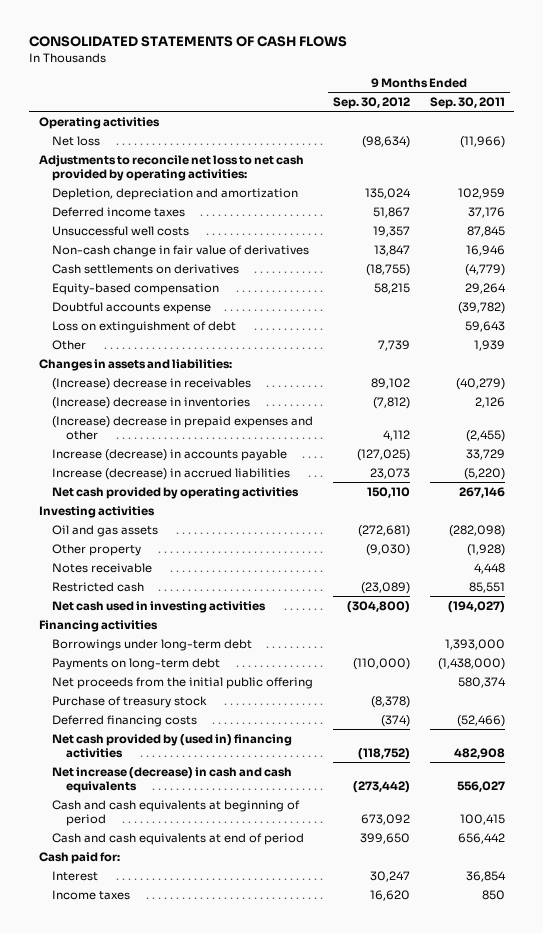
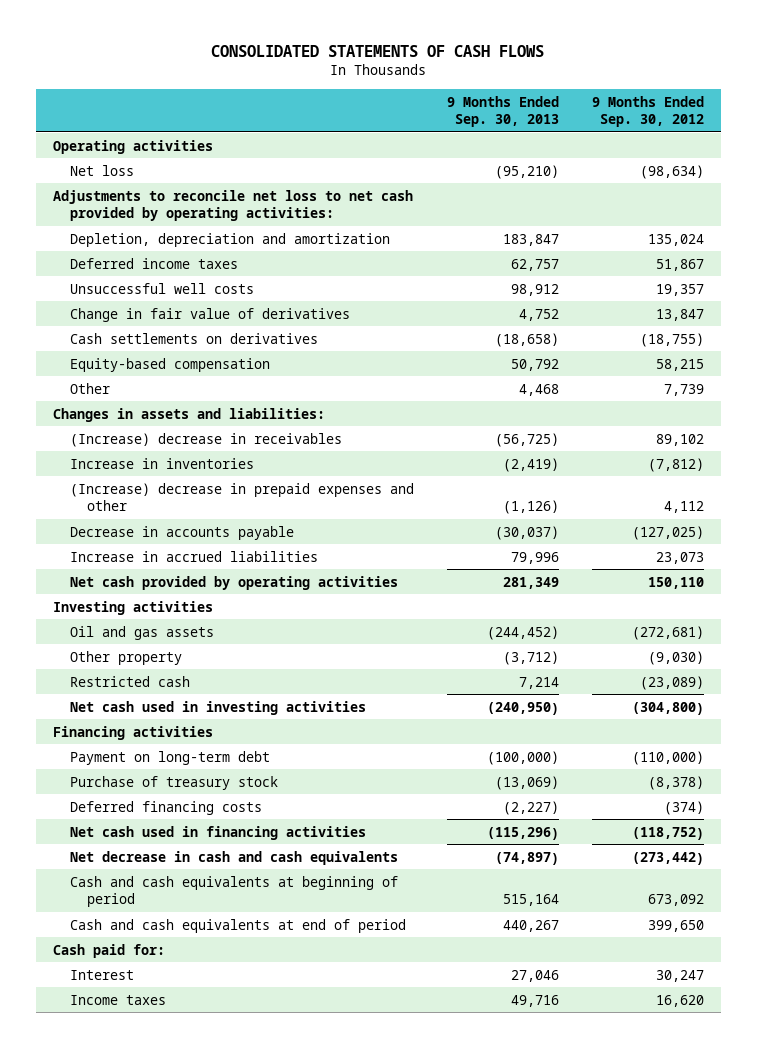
[429,97,505,110] Sep. 30, 2011 -> none
none -> [446,95,559,127] 9 Months Ended Sep. 30, 2013
[52,244,310,257] Non-cash change in fair value of derivatives -> [69,307,350,322] Change in fair value of derivatives
[52,301,212,314] Doubtful accounts expense -> none
[52,320,237,333] Loss on extinguishment of debt -> none
[52,396,251,409] (Increase) decrease in inventories -> [69,457,254,469] Increase in inventories
[52,448,288,461] Increase (decrease) in accounts payable -> [69,525,294,540] Decrease in accounts payable
[52,467,291,480] Increase (decrease) in accrued liabilities -> [69,550,318,562] Increase in accrued liabilities
[52,562,153,573] Notes receivable -> none
[52,638,253,651] Borrowings under long-term debt -> none
[52,676,314,689] Net proceeds from the initial public offering -> none
[52,657,221,670] Payments on long-term debt -> [69,750,270,765] Payment on long-term debt
[52,733,293,758] Net cash provided by (used in) financing activities -> [69,825,366,840] Net cash used in financing activities
[52,766,293,793] Net increase (decrease) in cash and cash equivalents -> [69,850,398,865] Net decrease in cash and cash equivalents

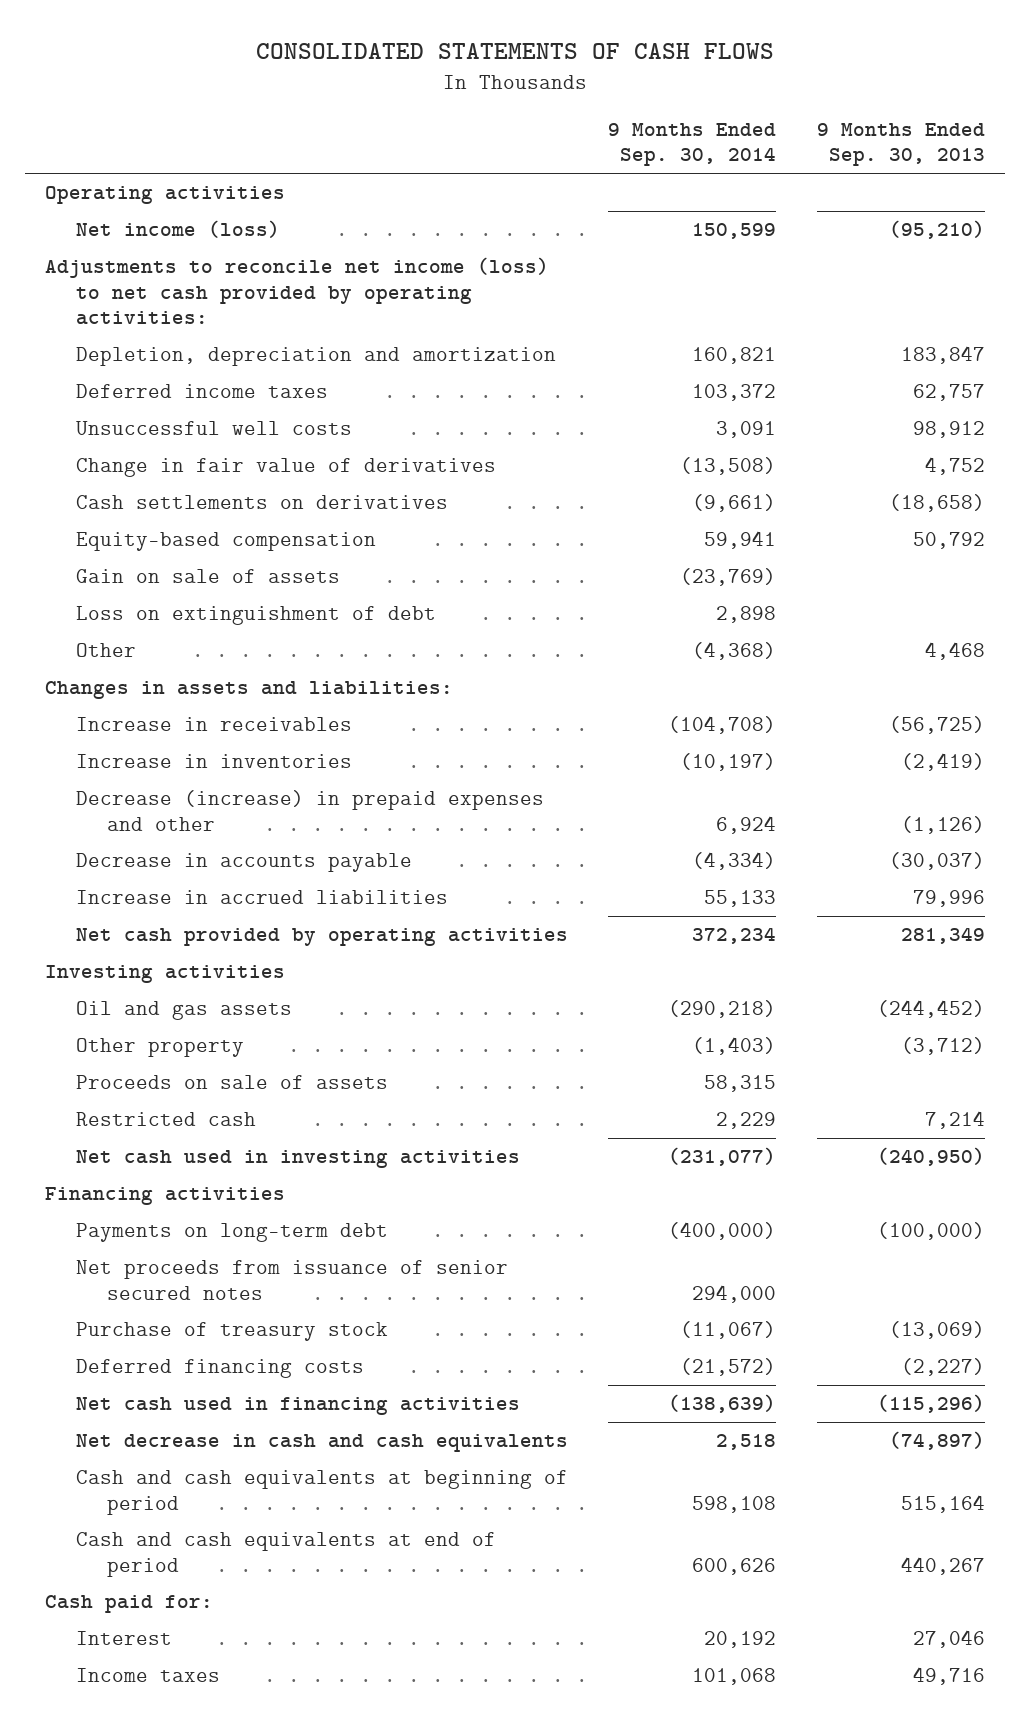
[592,95,705,127] 9 Months Ended Sep. 30, 2012 -> none
none -> [608,122,777,167] 9 Months Ended Sep. 30, 2014
[69,164,134,176] Net loss -> [75,220,280,239] Net income (loss)
[52,189,413,221] Adjustments to reconcile net loss to net cash provided by operating activities: -> [45,257,550,326] Adjustments to reconcile net income (loss) to net cash provided by operating activities:
none -> [75,569,340,584] Gain on sale of assets
none -> [75,606,436,626] Loss on extinguishment of debt
[69,432,342,447] (Increase) decrease in receivables -> [75,717,352,732] Increase in receivables
[69,482,414,511] (Increase) decrease in prepaid expenses and other -> [75,790,544,831] Decrease (increase) in prepaid expenses and other
none -> [75,1075,388,1090] Proceeds on sale of assets
[69,750,270,765] Payment on long-term debt -> [75,1223,388,1243] Payments on long-term debt
none -> [75,1260,508,1300] Net proceeds from issuance of senior secured notes

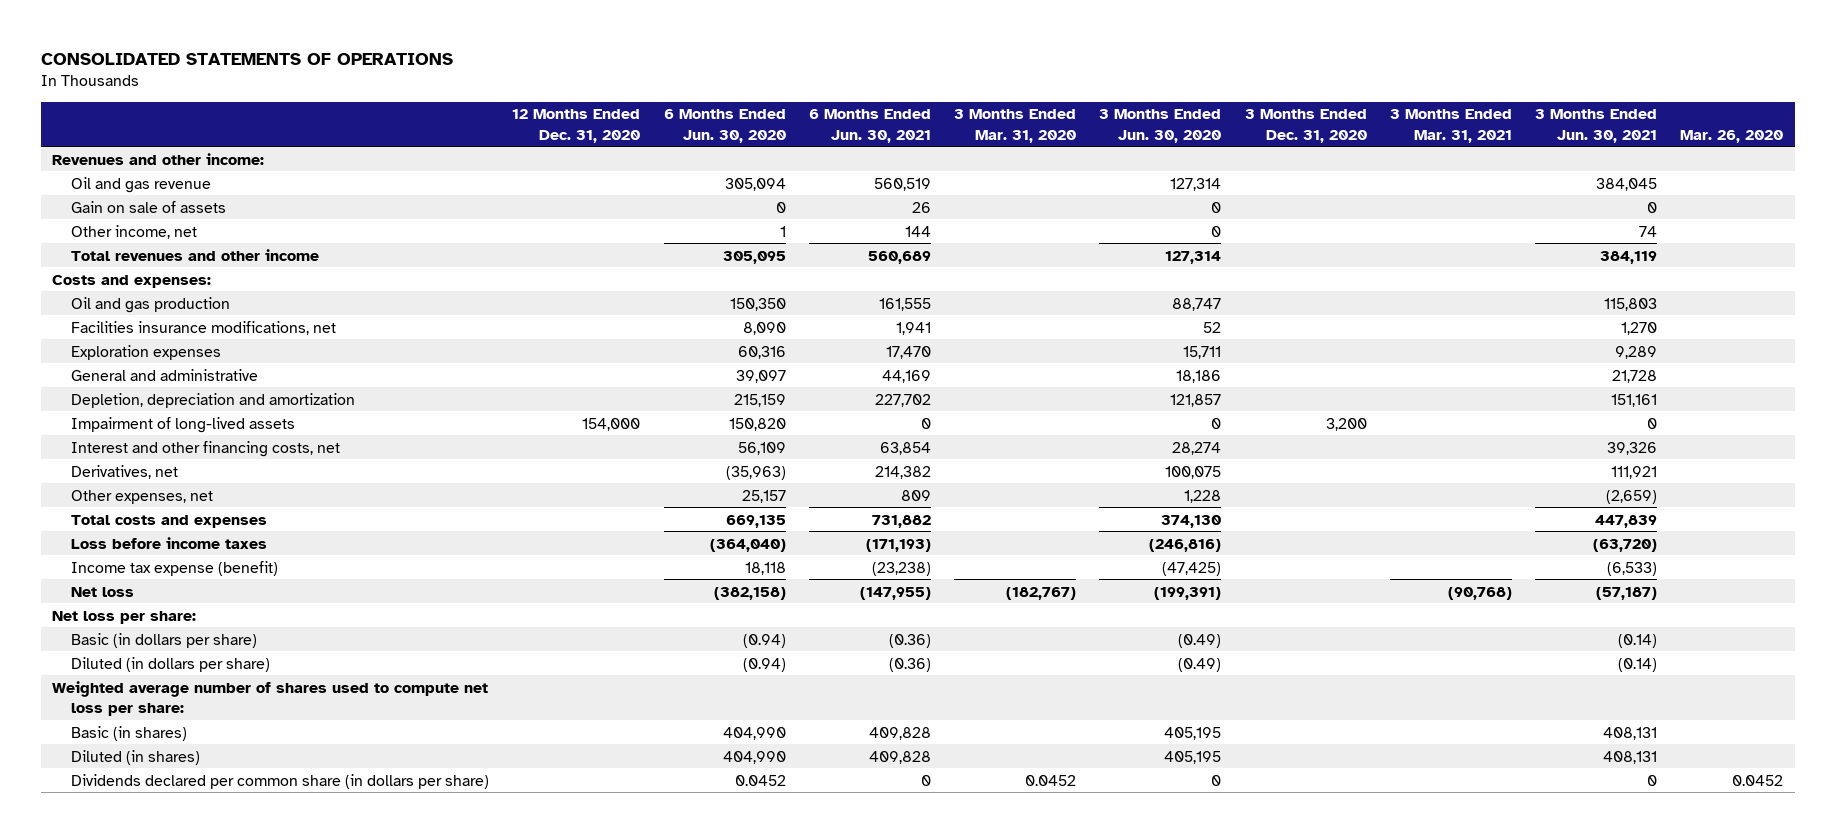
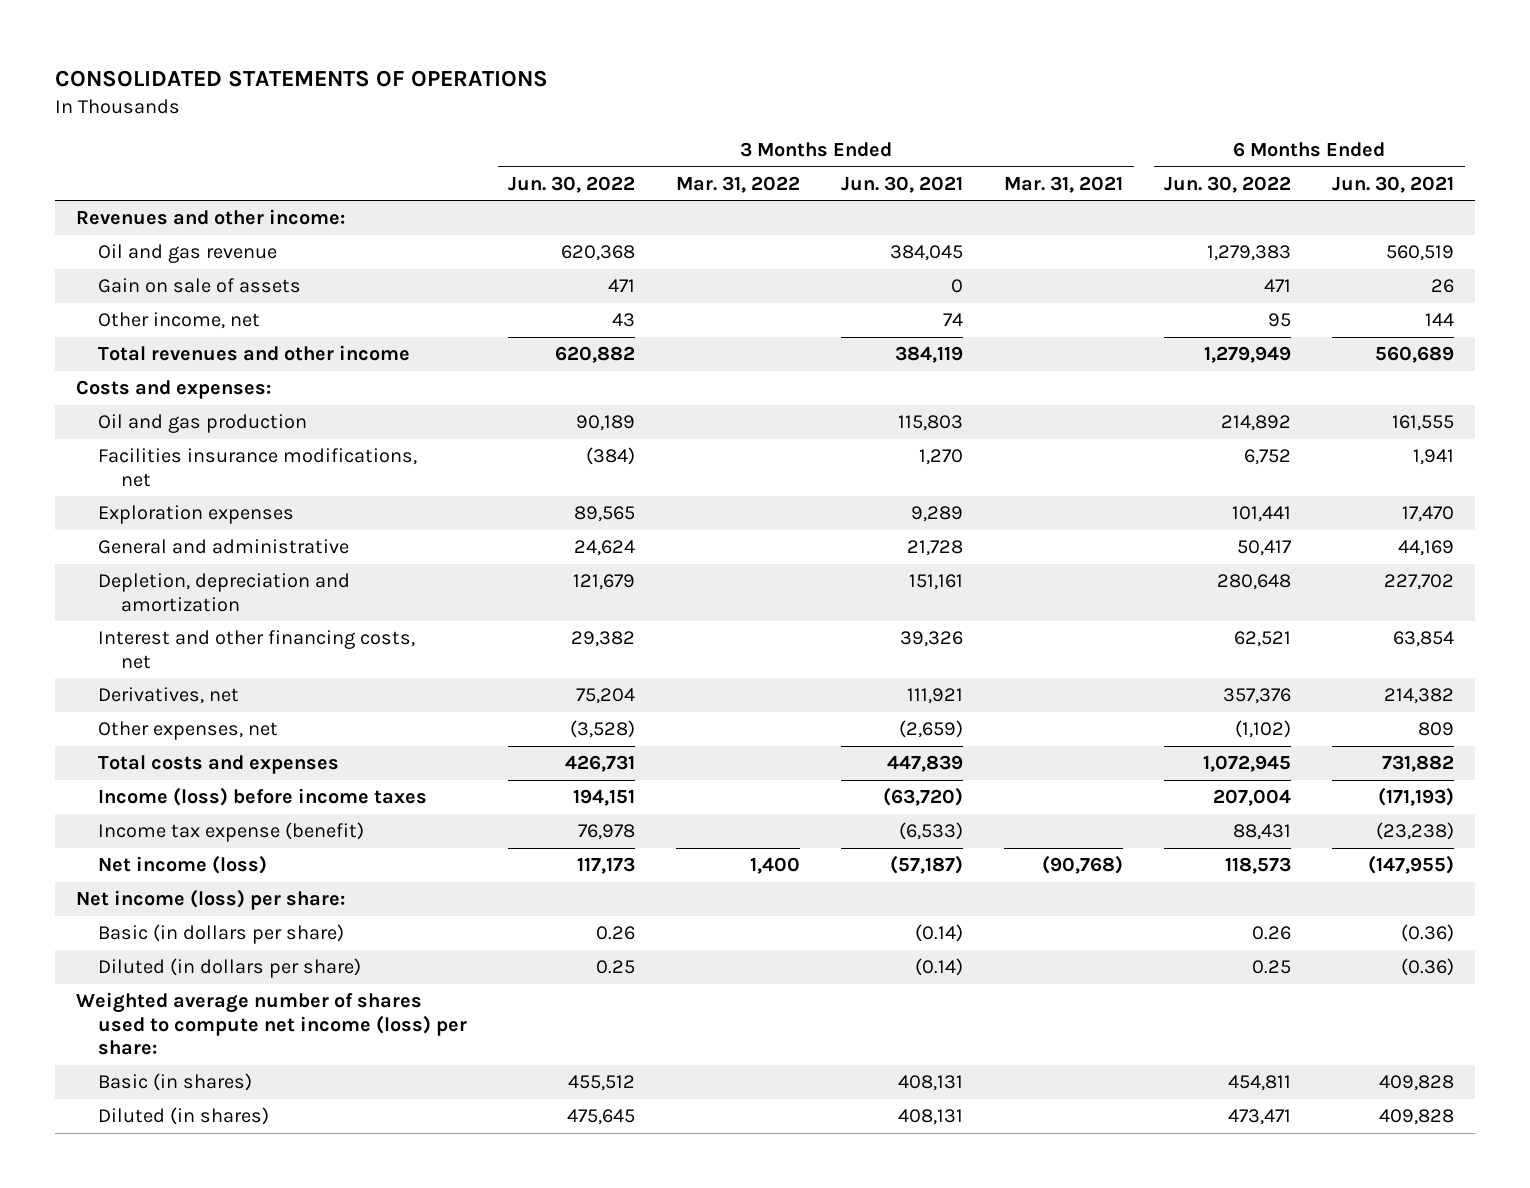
[512,109,641,143] 12 Months Ended Dec. 31, 2020 -> none
[663,109,786,143] 6 Months Ended Jun. 30, 2020 -> none
[954,109,1077,143] 3 Months Ended Mar. 31, 2020 -> none
[1099,109,1222,143] 3 Months Ended Jun. 30, 2020 -> none
[1244,109,1367,143] 3 Months Ended Dec. 31, 2020 -> none
[1680,129,1784,143] Mar. 26, 2020 -> none
none -> [508,175,636,193] Jun. 30, 2022
none -> [676,175,801,193] Mar. 31, 2022
none -> [1164,175,1292,193] Jun. 30, 2022
[71,416,296,433] Impairment of long-lived assets -> none
[71,536,268,549] Loss before income taxes -> [98,787,428,807] Income (loss) before income taxes
[71,586,135,597] Net loss -> [98,855,268,875] Net income (loss)
[52,610,197,624] Net loss per share: -> [75,889,345,911] Net income (loss) per share:
[52,680,489,716] Weighted average number of shares used to compute net loss per share: -> [75,992,468,1056] Weighted average number of shares used to compute net income (loss) per share:
[71,773,490,789] Dividends declared per common share (in dollars per share) -> none

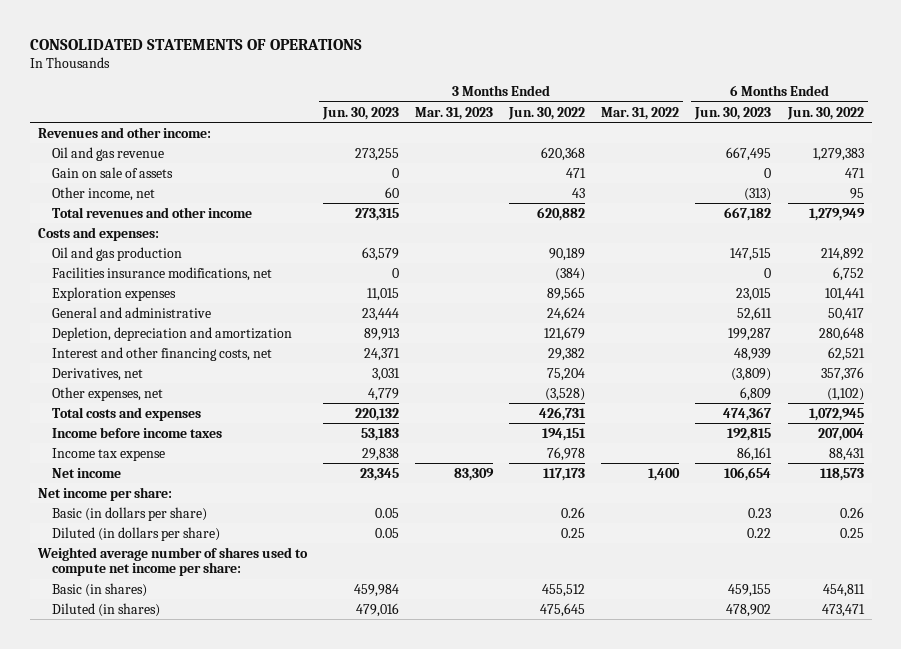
[841,175,964,193] Jun. 30, 2021 -> none
[1004,175,1124,193] Mar. 31, 2021 -> none
[1332,175,1455,193] Jun. 30, 2021 -> none
none -> [321,106,399,120] Jun. 30, 2023
none -> [415,106,494,120] Mar. 31, 2023
none -> [694,106,772,120] Jun. 30, 2023
[98,787,428,807] Income (loss) before income taxes -> [51,426,222,438] Income before income taxes
[98,822,365,843] Income tax expense (benefit) -> [51,447,165,461] Income tax expense
[98,855,268,875] Net income (loss) -> [51,467,121,478] Net income
[75,889,345,911] Net income (loss) per share: -> [37,486,172,501] Net income per share:
[75,992,468,1056] Weighted average number of shares used to compute net income (loss) per share: -> [36,546,308,577] Weighted average number of shares used to compute net income per share:

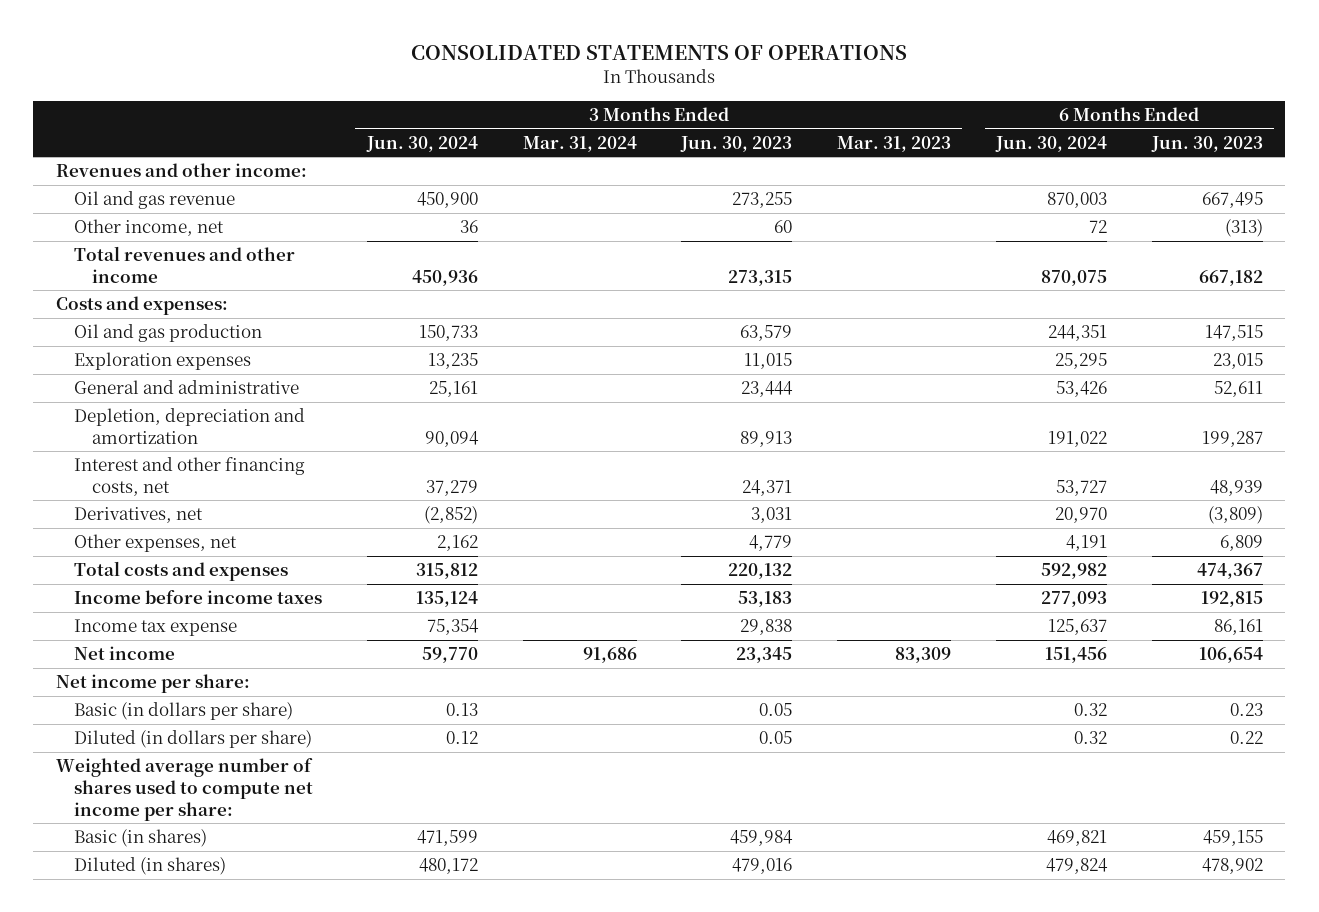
[508,106,586,120] Jun. 30, 2022 -> none
[601,106,680,120] Mar. 31, 2022 -> none
[786,106,864,120] Jun. 30, 2022 -> none
none -> [365,135,478,152] Jun. 30, 2024
none -> [522,135,637,152] Mar. 31, 2024
none -> [995,135,1108,152] Jun. 30, 2024
[51,166,173,178] Gain on sale of assets -> none
[51,266,272,281] Facilities insurance modifications, net -> none

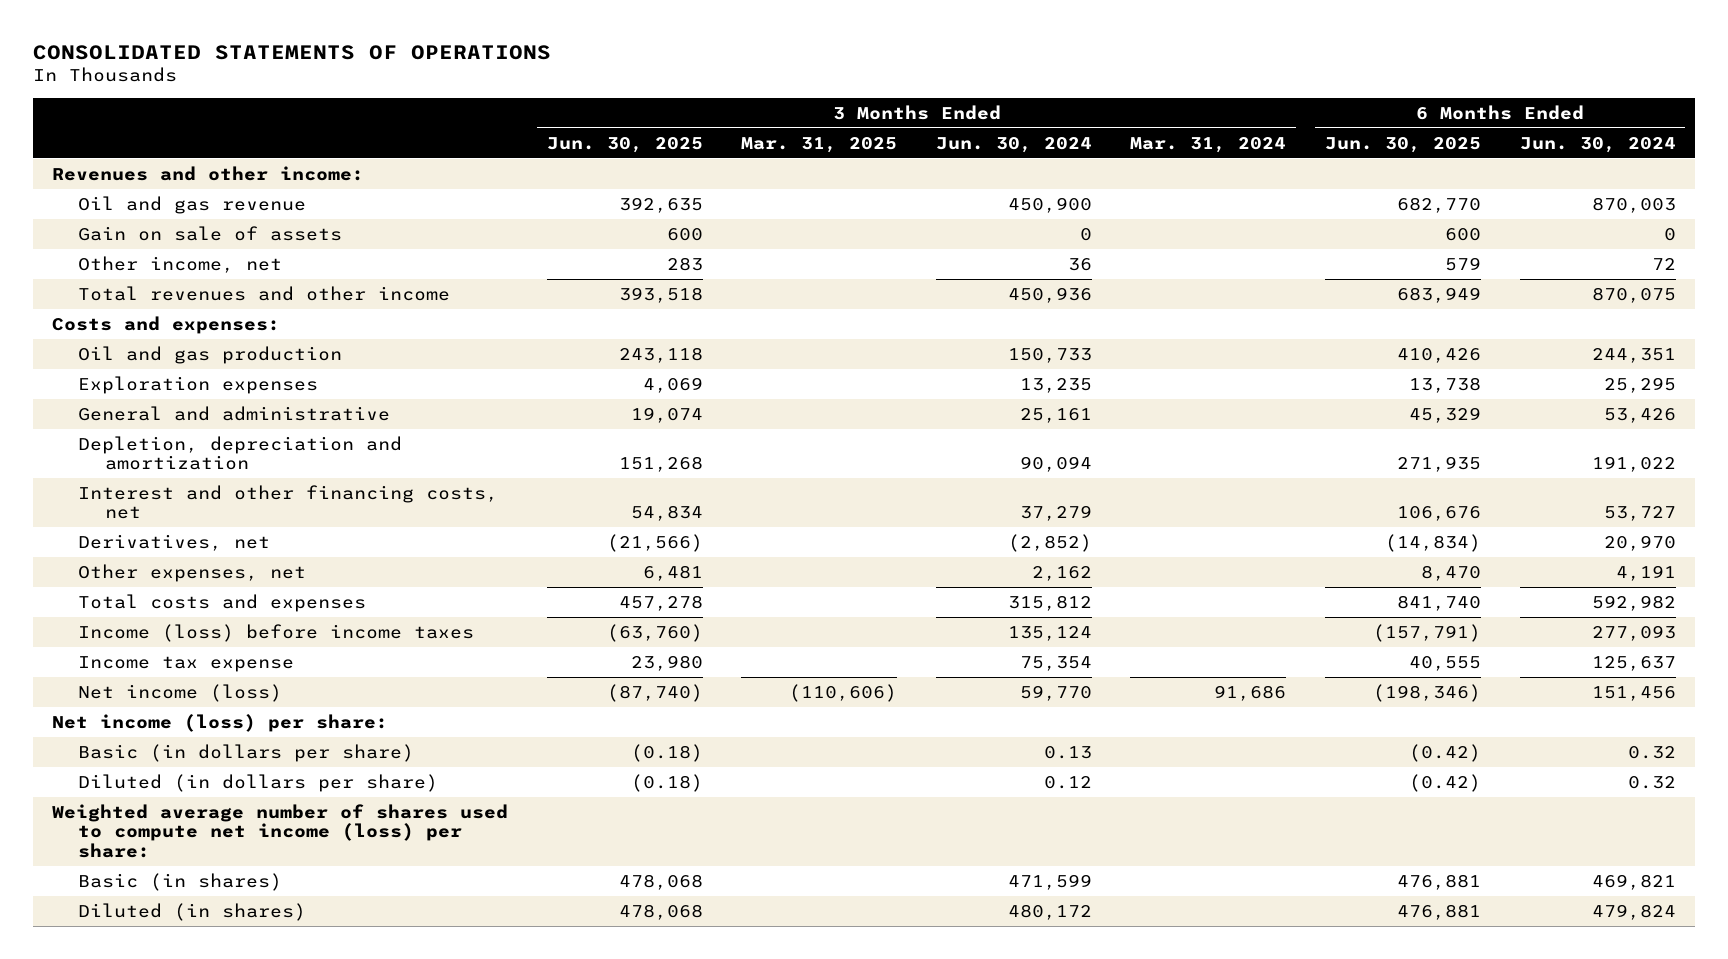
[680,135,793,152] Jun. 30, 2023 -> none
[837,135,952,152] Mar. 31, 2023 -> none
[1150,135,1263,152] Jun. 30, 2023 -> none
none -> [546,136,703,153] Jun. 30, 2025
none -> [741,136,898,153] Mar. 31, 2025
none -> [1325,136,1482,153] Jun. 30, 2025
none -> [78,225,343,241] Gain on sale of assets
[73,590,322,605] Income before income taxes -> [78,623,475,642] Income (loss) before income taxes
[73,646,175,661] Net income -> [78,683,283,702] Net income (loss)
[55,674,250,694] Net income per share: -> [52,713,389,732] Net income (loss) per share:
[55,758,313,821] Weighted average number of shares used to compute net income per share: -> [52,803,509,859] Weighted average number of shares used to compute net income (loss) per share:

